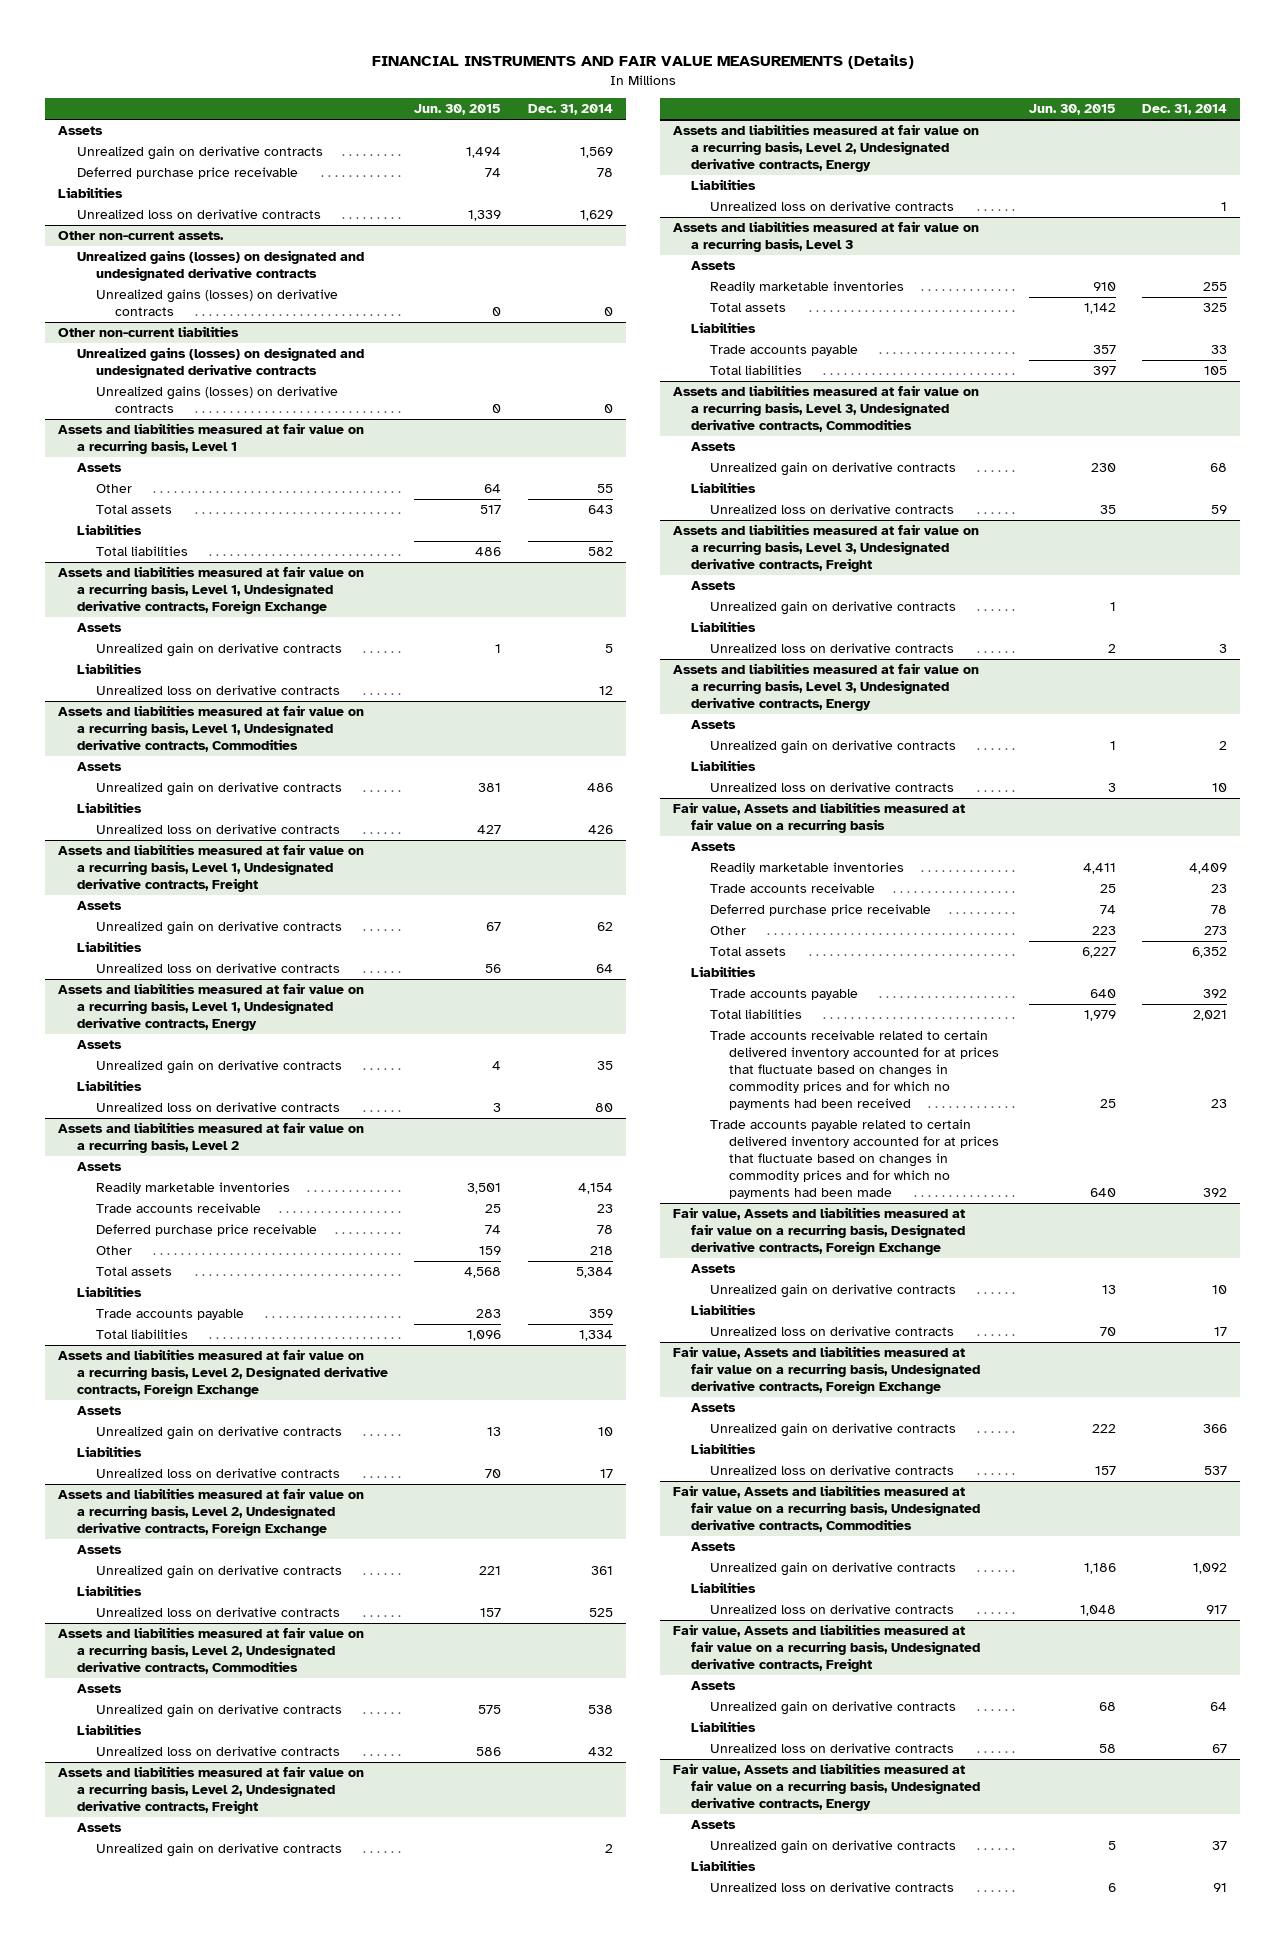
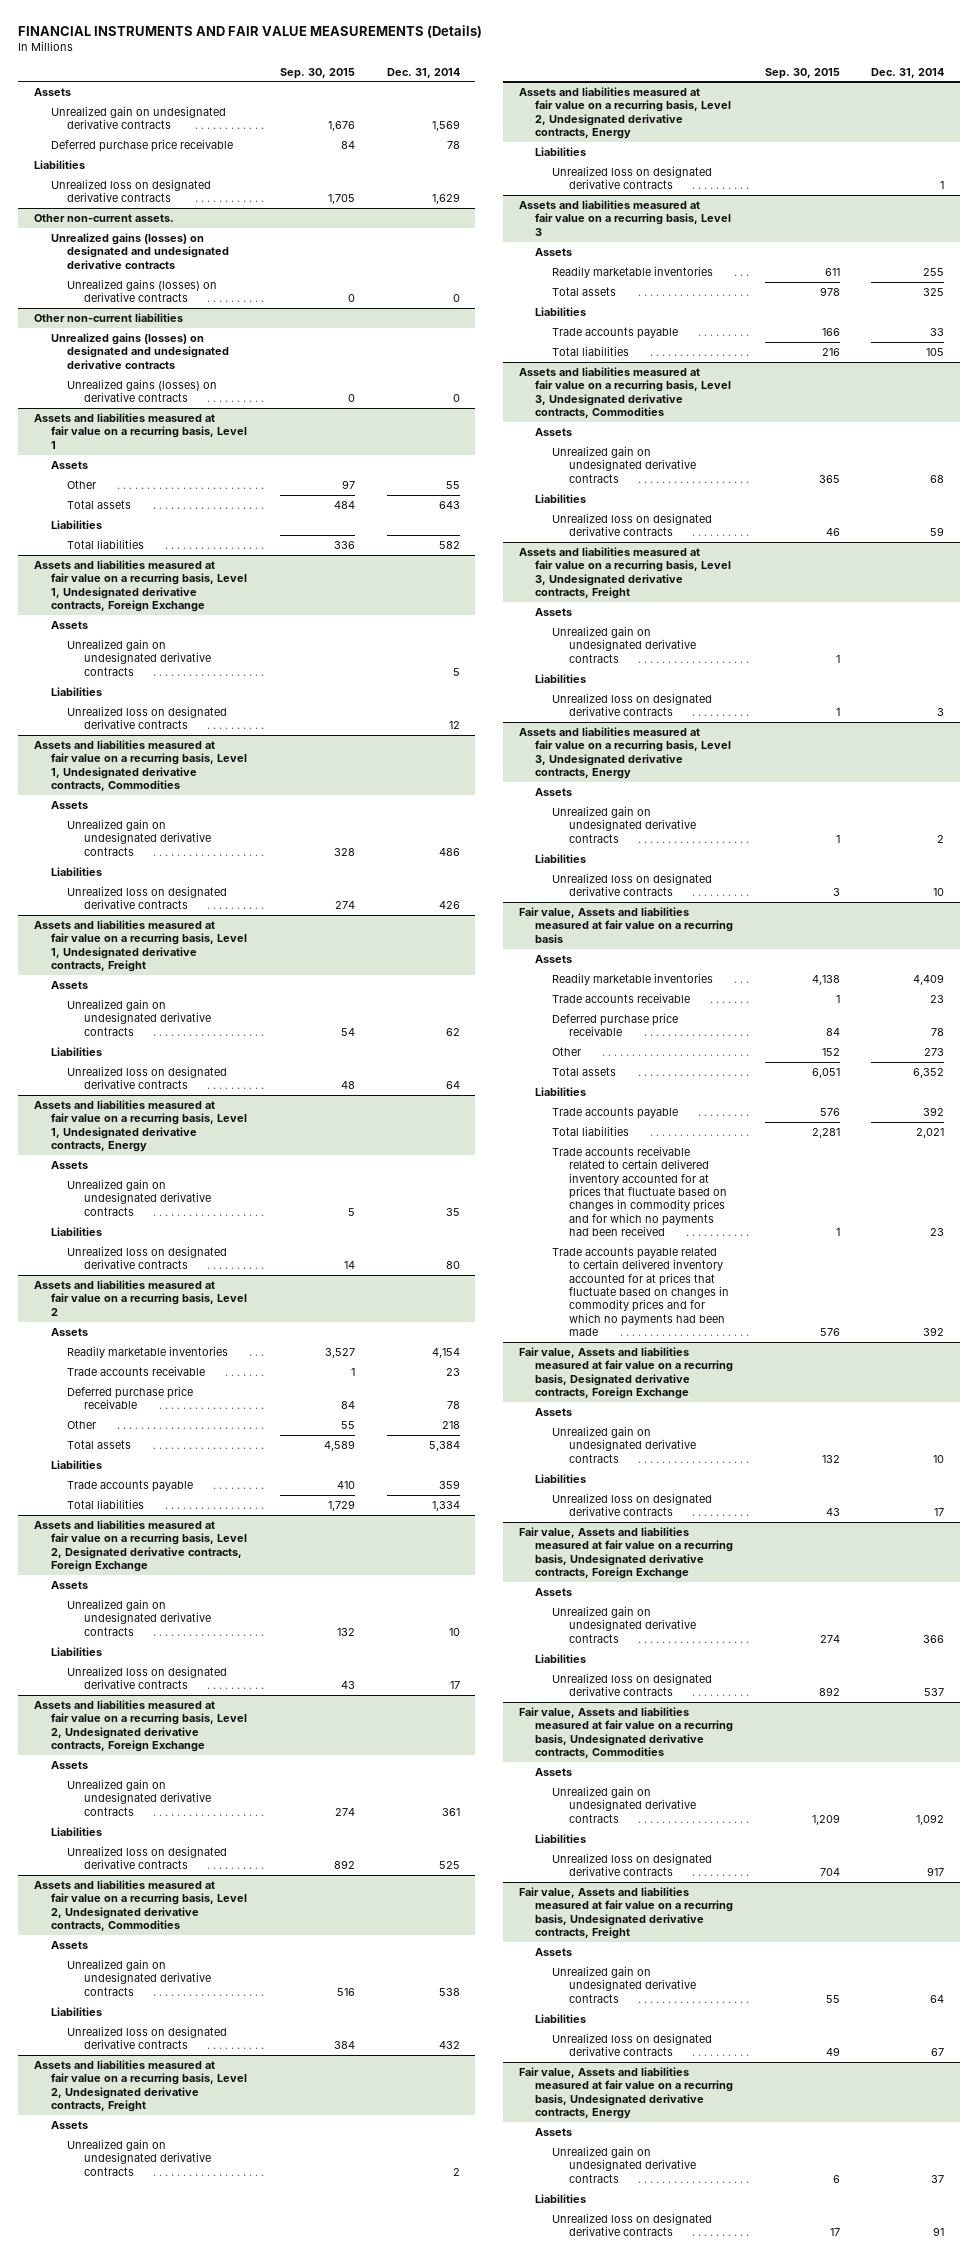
[414,104,502,116] Jun. 30, 2015 -> none
none -> [280,67,356,79] Sep. 30, 2015
[77,146,324,161] Unrealized gain on derivative contracts -> [50,105,226,130] Unrealized gain on undesignated derivative contracts
[77,209,322,220] Unrealized loss on derivative contracts -> [50,178,211,203] Unrealized loss on designated derivative contracts
[96,643,343,658] Unrealized gain on derivative contracts -> [67,638,212,676] Unrealized gain on undesignated derivative contracts
[96,685,341,696] Unrealized loss on derivative contracts -> [67,705,228,730] Unrealized loss on designated derivative contracts
[96,782,343,797] Unrealized gain on derivative contracts -> [67,818,212,856] Unrealized gain on undesignated derivative contracts
[96,824,341,835] Unrealized loss on derivative contracts -> [67,885,228,910] Unrealized loss on designated derivative contracts
[96,921,343,936] Unrealized gain on derivative contracts -> [67,998,212,1036] Unrealized gain on undesignated derivative contracts
[96,963,341,974] Unrealized loss on derivative contracts -> [67,1065,228,1090] Unrealized loss on designated derivative contracts
[96,1060,343,1075] Unrealized gain on derivative contracts -> [67,1178,212,1216] Unrealized gain on undesignated derivative contracts
[96,1102,341,1113] Unrealized loss on derivative contracts -> [67,1245,228,1270] Unrealized loss on designated derivative contracts
[96,1426,343,1441] Unrealized gain on derivative contracts -> [67,1598,212,1636] Unrealized gain on undesignated derivative contracts
[96,1468,341,1479] Unrealized loss on derivative contracts -> [67,1665,228,1690] Unrealized loss on designated derivative contracts
[96,1565,343,1580] Unrealized gain on derivative contracts -> [67,1778,212,1816] Unrealized gain on undesignated derivative contracts
[96,1607,341,1618] Unrealized loss on derivative contracts -> [67,1845,228,1870] Unrealized loss on designated derivative contracts
[96,1704,343,1719] Unrealized gain on derivative contracts -> [67,1958,212,1996] Unrealized gain on undesignated derivative contracts
[96,1746,341,1757] Unrealized loss on derivative contracts -> [67,2025,228,2050] Unrealized loss on designated derivative contracts
[96,1843,343,1858] Unrealized gain on derivative contracts -> [67,2138,212,2176] Unrealized gain on undesignated derivative contracts
[710,201,955,212] Unrealized loss on derivative contracts -> [552,165,713,190] Unrealized loss on designated derivative contracts
[710,462,957,477] Unrealized gain on derivative contracts -> [552,445,696,483] Unrealized gain on undesignated derivative contracts
[710,504,955,515] Unrealized loss on derivative contracts -> [552,512,713,537] Unrealized loss on designated derivative contracts
[710,601,957,616] Unrealized gain on derivative contracts -> [552,625,696,663] Unrealized gain on undesignated derivative contracts
[710,643,955,654] Unrealized loss on derivative contracts -> [552,692,713,717] Unrealized loss on designated derivative contracts
[710,740,957,755] Unrealized gain on derivative contracts -> [552,805,696,843] Unrealized gain on undesignated derivative contracts
[710,782,955,793] Unrealized loss on derivative contracts -> [552,872,713,897] Unrealized loss on designated derivative contracts
[710,1284,957,1299] Unrealized gain on derivative contracts -> [552,1425,696,1463] Unrealized gain on undesignated derivative contracts
[710,1326,955,1337] Unrealized loss on derivative contracts -> [552,1492,713,1517] Unrealized loss on designated derivative contracts
[710,1423,957,1438] Unrealized gain on derivative contracts -> [552,1605,696,1643] Unrealized gain on undesignated derivative contracts
[710,1465,955,1476] Unrealized loss on derivative contracts -> [552,1672,713,1697] Unrealized loss on designated derivative contracts
[710,1562,957,1577] Unrealized gain on derivative contracts -> [552,1785,696,1823] Unrealized gain on undesignated derivative contracts
[710,1604,955,1615] Unrealized loss on derivative contracts -> [552,1852,713,1877] Unrealized loss on designated derivative contracts
[710,1701,957,1716] Unrealized gain on derivative contracts -> [552,1965,696,2003] Unrealized gain on undesignated derivative contracts
[710,1743,955,1754] Unrealized loss on derivative contracts -> [552,2032,713,2057] Unrealized loss on designated derivative contracts
[710,1840,957,1855] Unrealized gain on derivative contracts -> [552,2145,696,2183] Unrealized gain on undesignated derivative contracts
[710,1882,955,1893] Unrealized loss on derivative contracts -> [552,2212,713,2237] Unrealized loss on designated derivative contracts

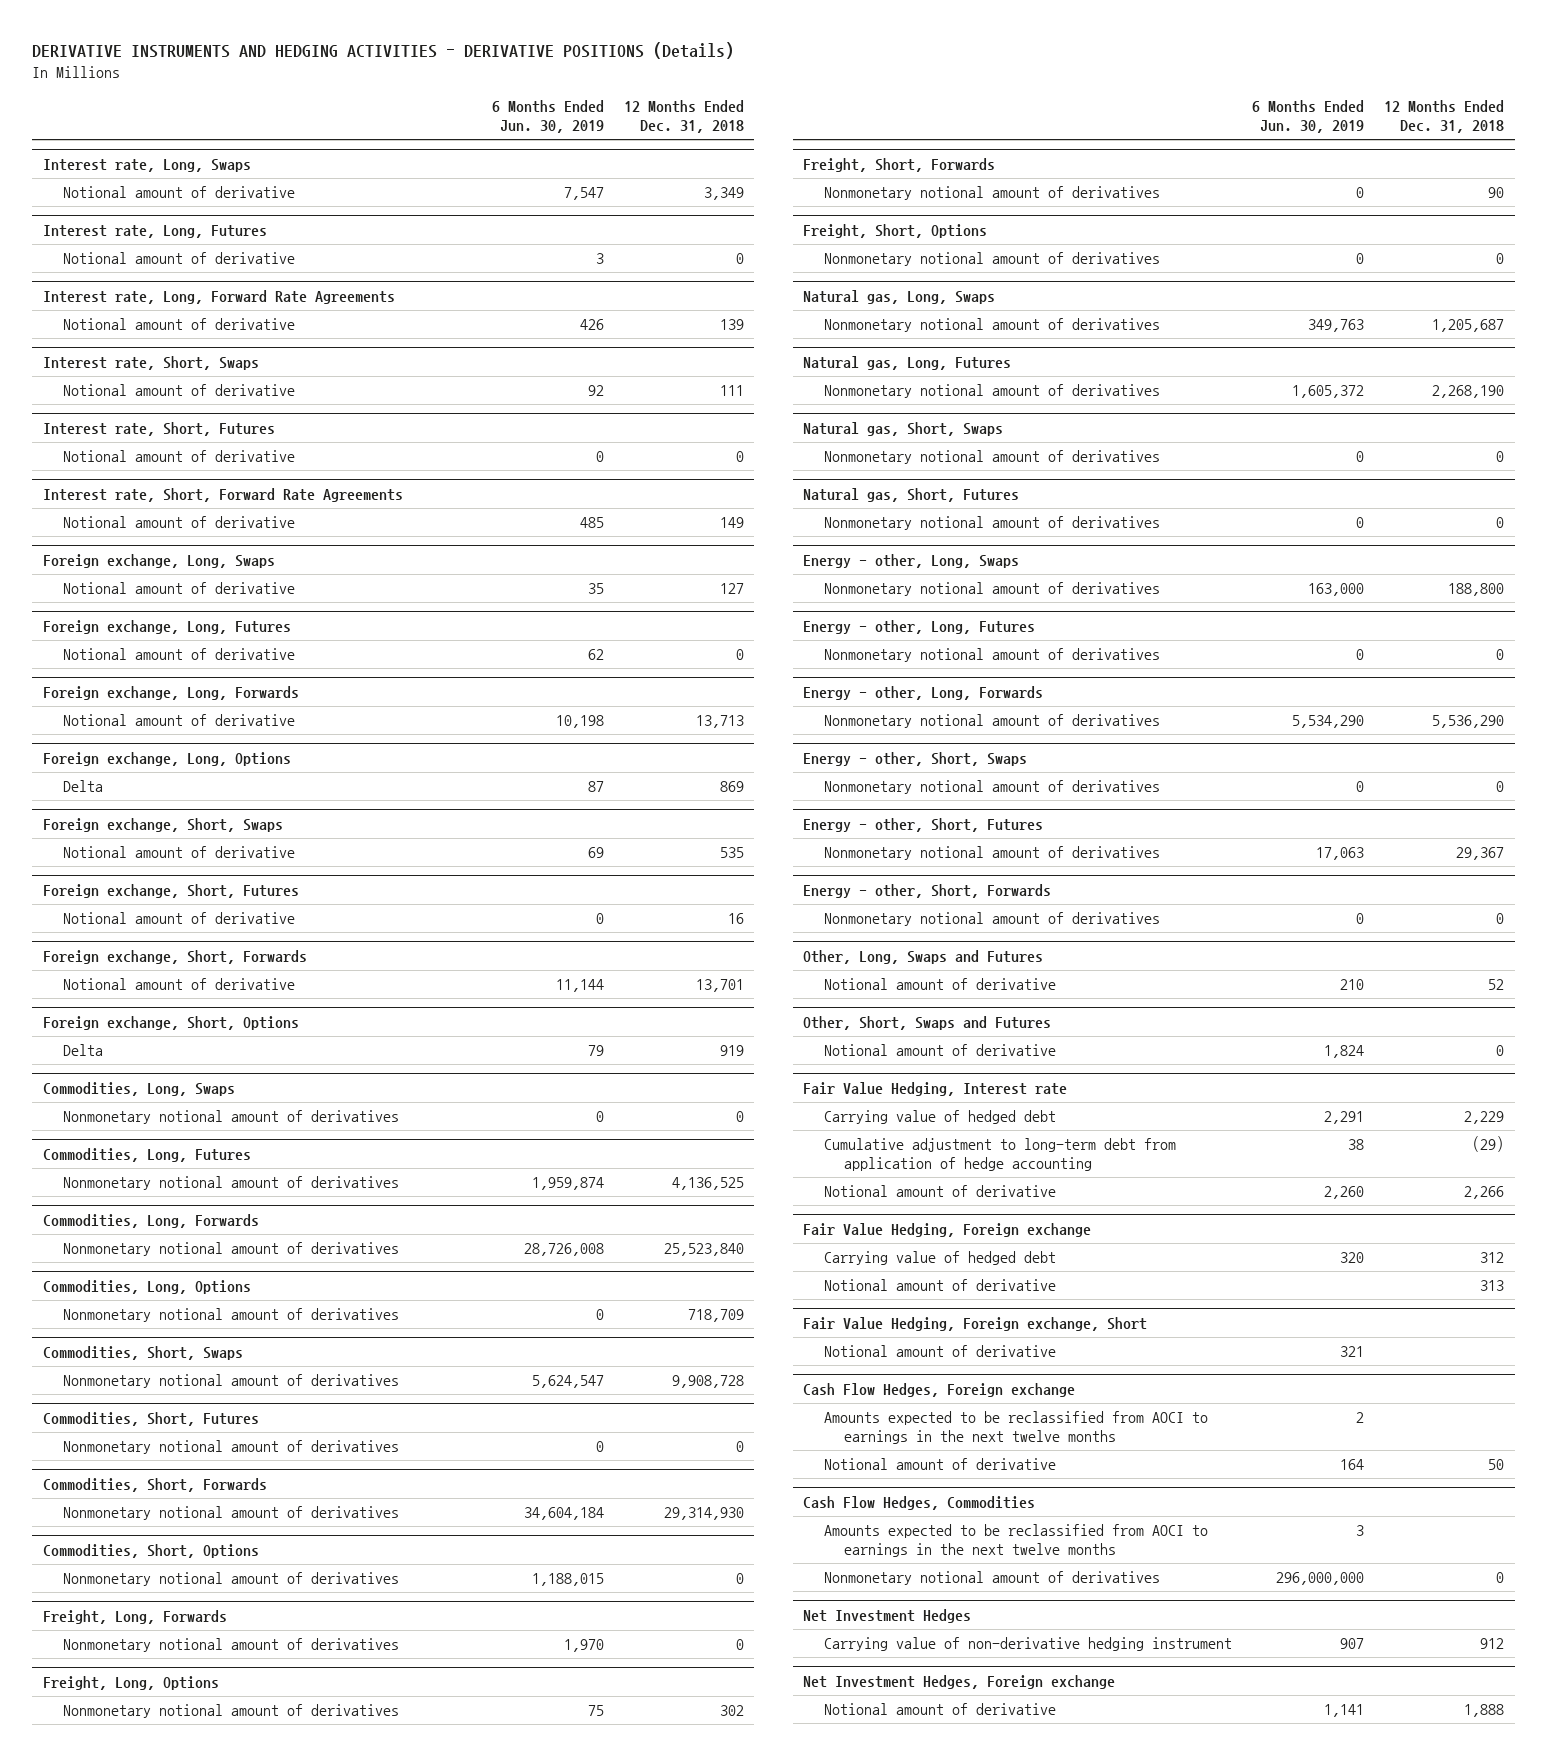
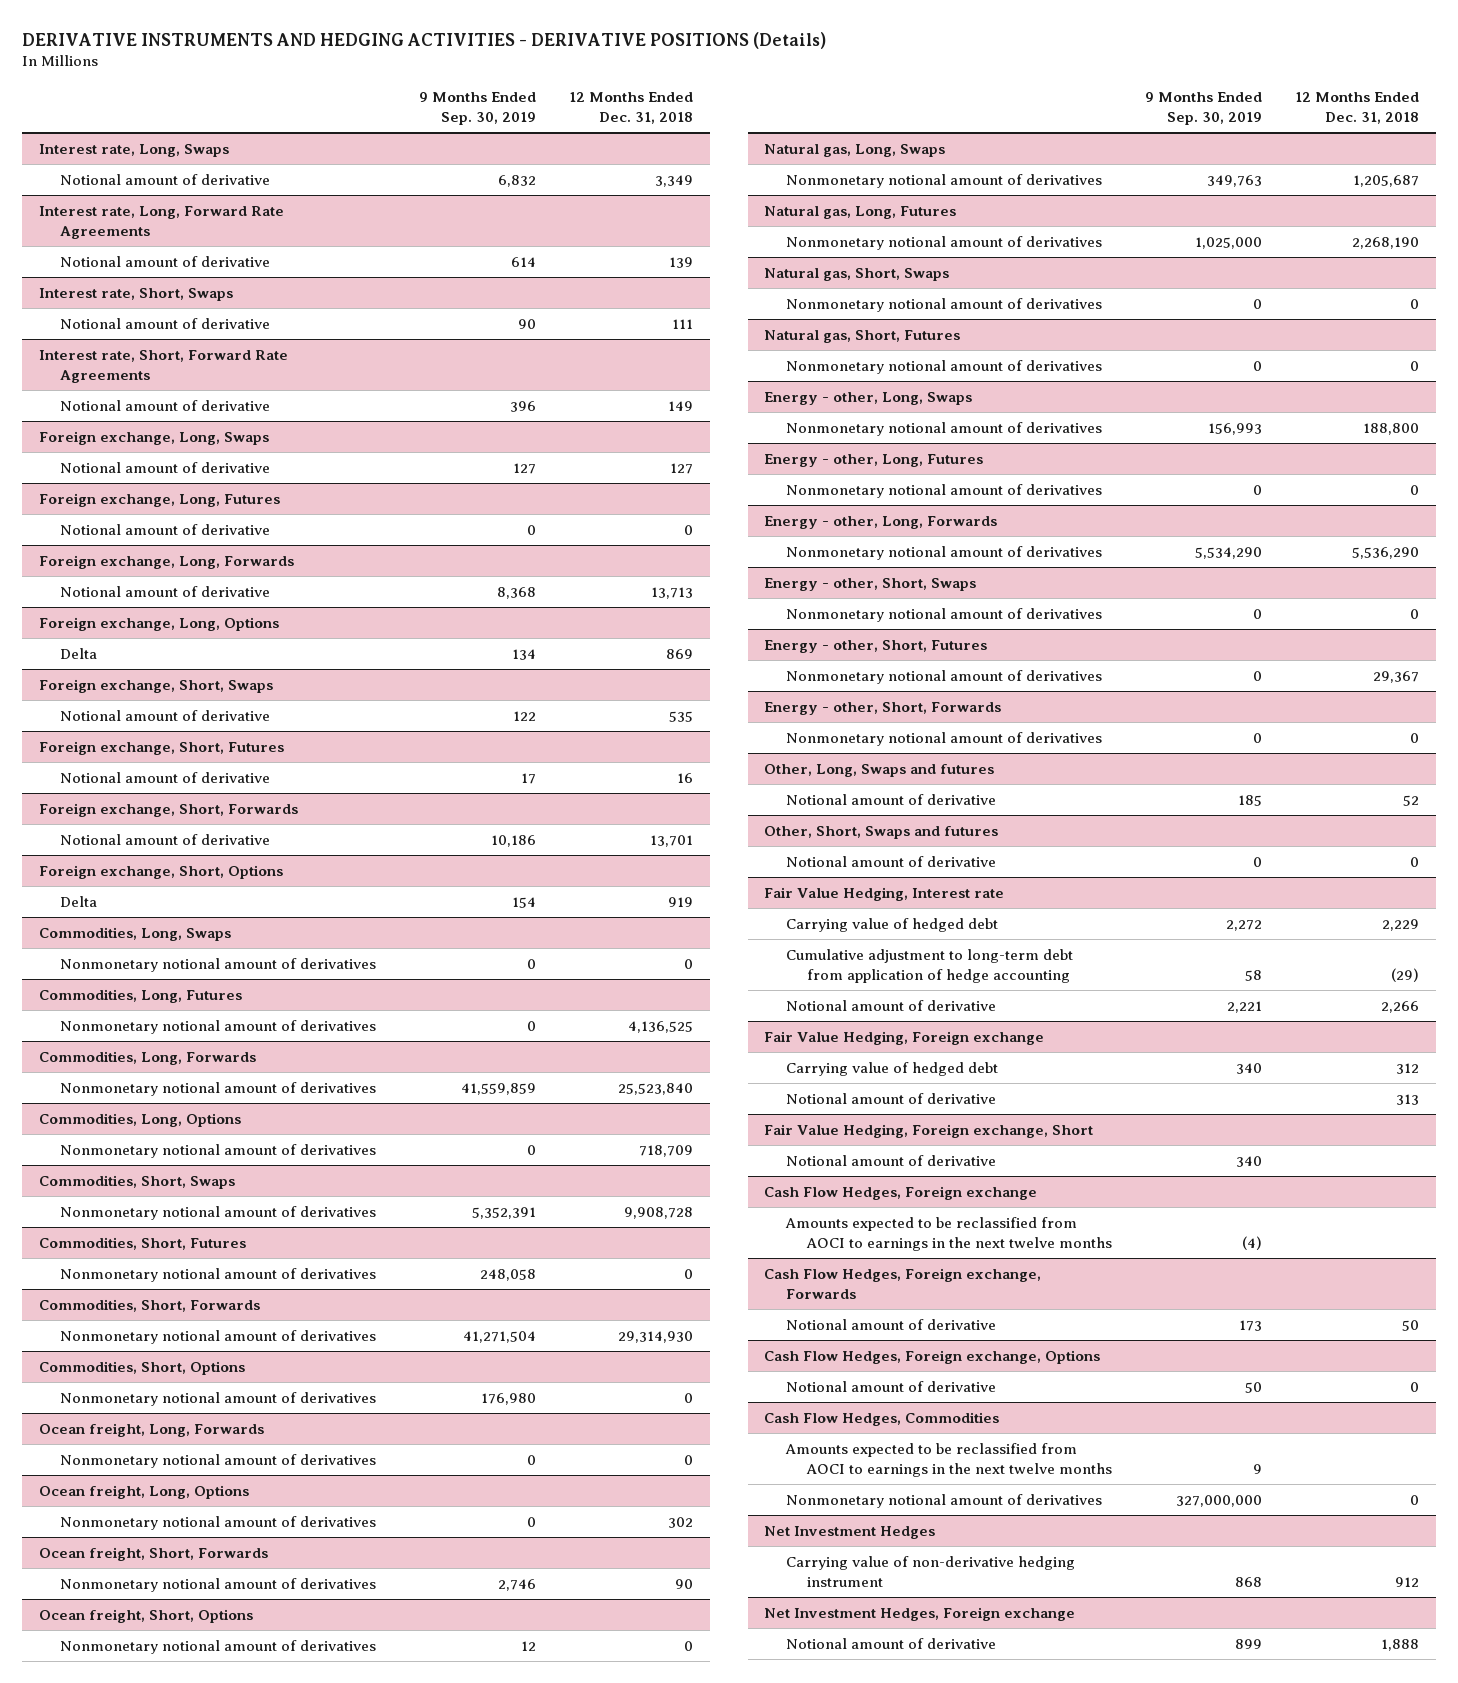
[491,100,604,134] 6 Months Ended Jun. 30, 2019 -> none
none -> [419,92,537,125] 9 Months Ended Sep. 30, 2019
[42,224,267,238] Interest rate, Long, Futures -> none
[63,252,296,265] Notional amount of derivative -> none
[42,421,275,436] Interest rate, Short, Futures -> none
[63,450,296,463] Notional amount of derivative -> none
[42,1609,227,1624] Freight, Long, Forwards -> [38,1422,264,1437] Ocean freight, Long, Forwards
[42,1675,219,1690] Freight, Long, Options -> [38,1484,249,1499] Ocean freight, Long, Options
[802,157,995,172] Freight, Short, Forwards -> [38,1546,268,1561] Ocean freight, Short, Forwards
[802,223,987,238] Freight, Short, Options -> [38,1608,253,1623] Ocean freight, Short, Options
[802,949,1043,964] Other, Long, Swaps and Futures -> [764,763,995,777] Other, Long, Swaps and futures
[802,1015,1051,1030] Other, Short, Swaps and Futures -> [764,825,999,839] Other, Short, Swaps and futures
none -> [764,1267,1042,1299] Cash Flow Hedges, Foreign exchange, Forwards
none -> [764,1349,1101,1364] Cash Flow Hedges, Foreign exchange, Options
none -> [785,1380,996,1392] Notional amount of derivative

